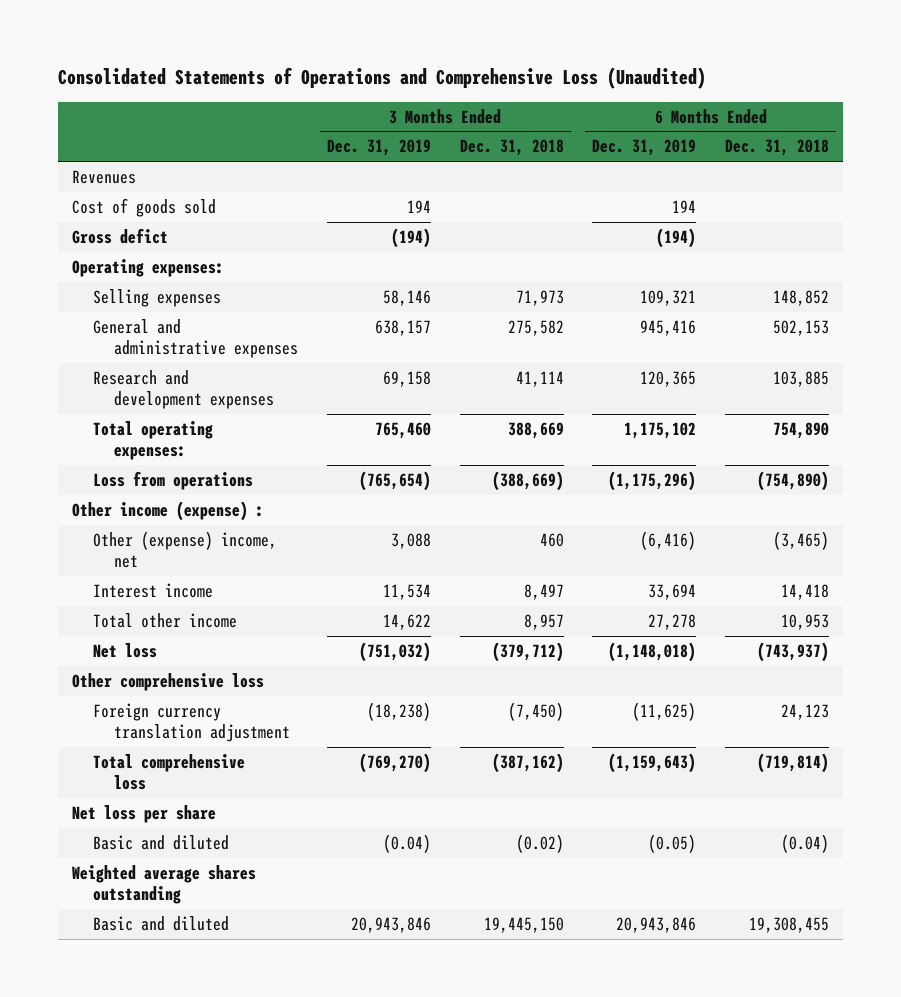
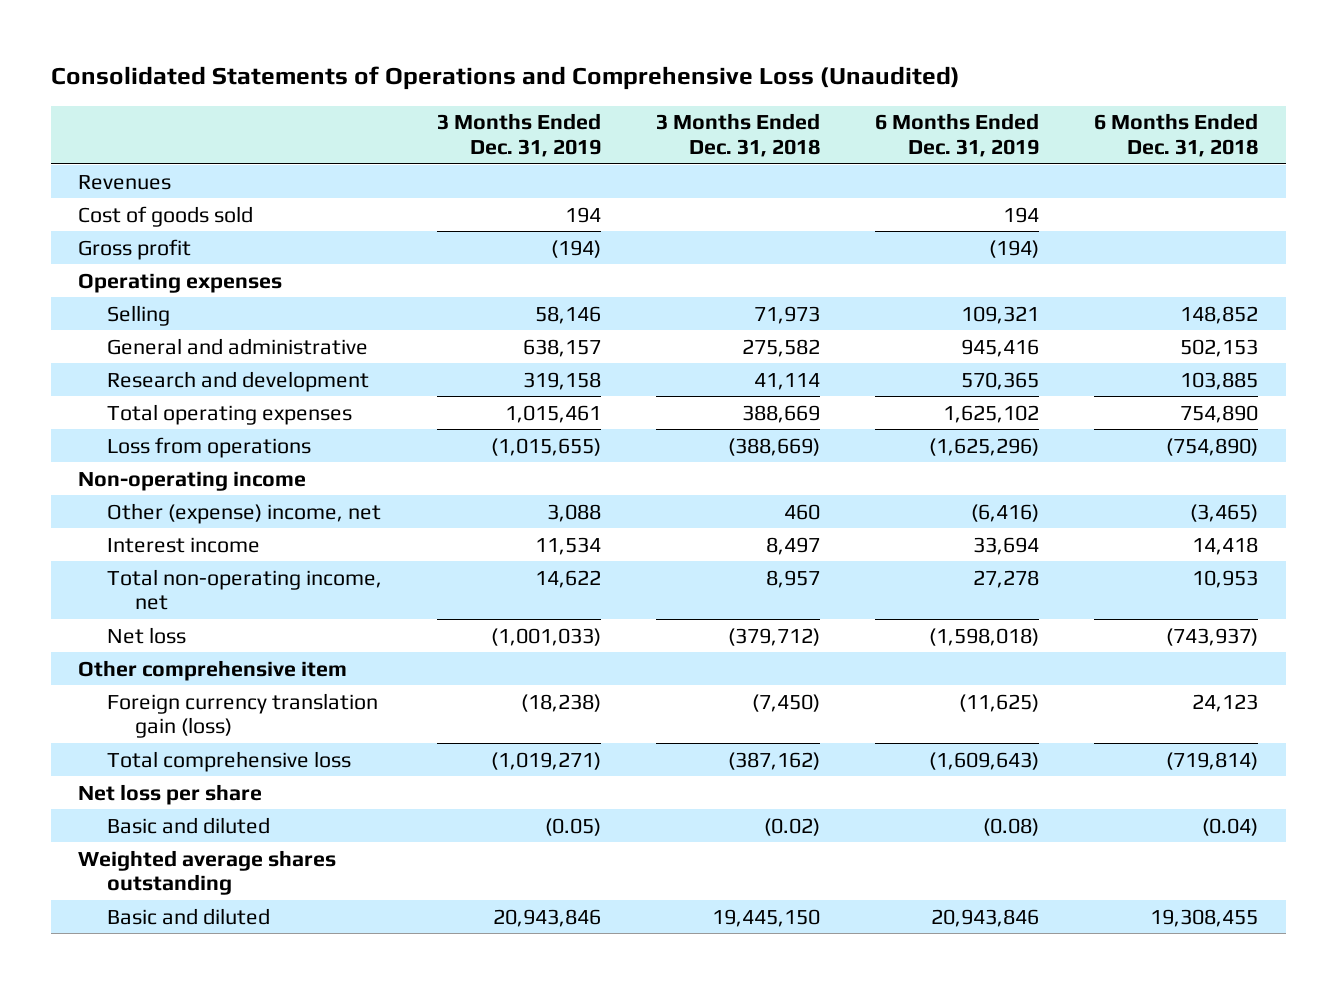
[71,227,168,244] Gross defict -> [78,238,192,260] Gross profit
[71,258,224,277] Operating expenses: -> [78,272,283,293] Operating expenses
[93,288,222,307] Selling expenses -> [106,304,170,326] Selling
[93,318,299,358] General and administrative expenses -> [106,337,368,355] General and administrative
[93,369,275,409] Research and development expenses -> [106,370,369,392] Research and development
[383,370,432,387] 69,158 -> [522,371,601,390] 319,158
[640,370,697,387] 120,365 -> [961,371,1040,390] 570,365
[93,420,214,460] Total operating expenses: -> [106,403,352,425] Total operating expenses
[375,421,432,439] 765,460 -> [504,404,601,423] 1,015,461
[624,421,697,439] 1,175,102 -> [943,404,1040,423] 1,625,102
[359,470,432,491] (765,654) -> [490,437,601,456] (1,015,655)
[608,470,697,491] (1,175,296) -> [929,437,1040,456] (1,625,296)
[71,500,264,521] Other income (expense) : -> [78,470,307,491] Non-operating income
[93,612,238,628] Total other income -> [106,568,382,611] Total non-operating income, net
[359,641,432,662] (751,032) -> [490,627,601,646] (1,001,033)
[608,641,697,662] (1,148,018) -> [929,627,1040,646] (1,598,018)
[71,672,264,691] Other comprehensive loss -> [78,659,348,681] Other comprehensive item
[93,702,291,742] Foreign currency translation adjustment -> [106,692,378,739] Foreign currency translation gain (loss)
[359,752,432,773] (769,270) -> [490,751,601,770] (1,019,271)
[608,752,697,773] (1,159,643) -> [929,751,1040,770] (1,609,643)
[383,833,432,853] (0.04) -> [544,817,601,836] (0.05)
[648,833,697,853] (0.05) -> [983,817,1040,836] (0.08)

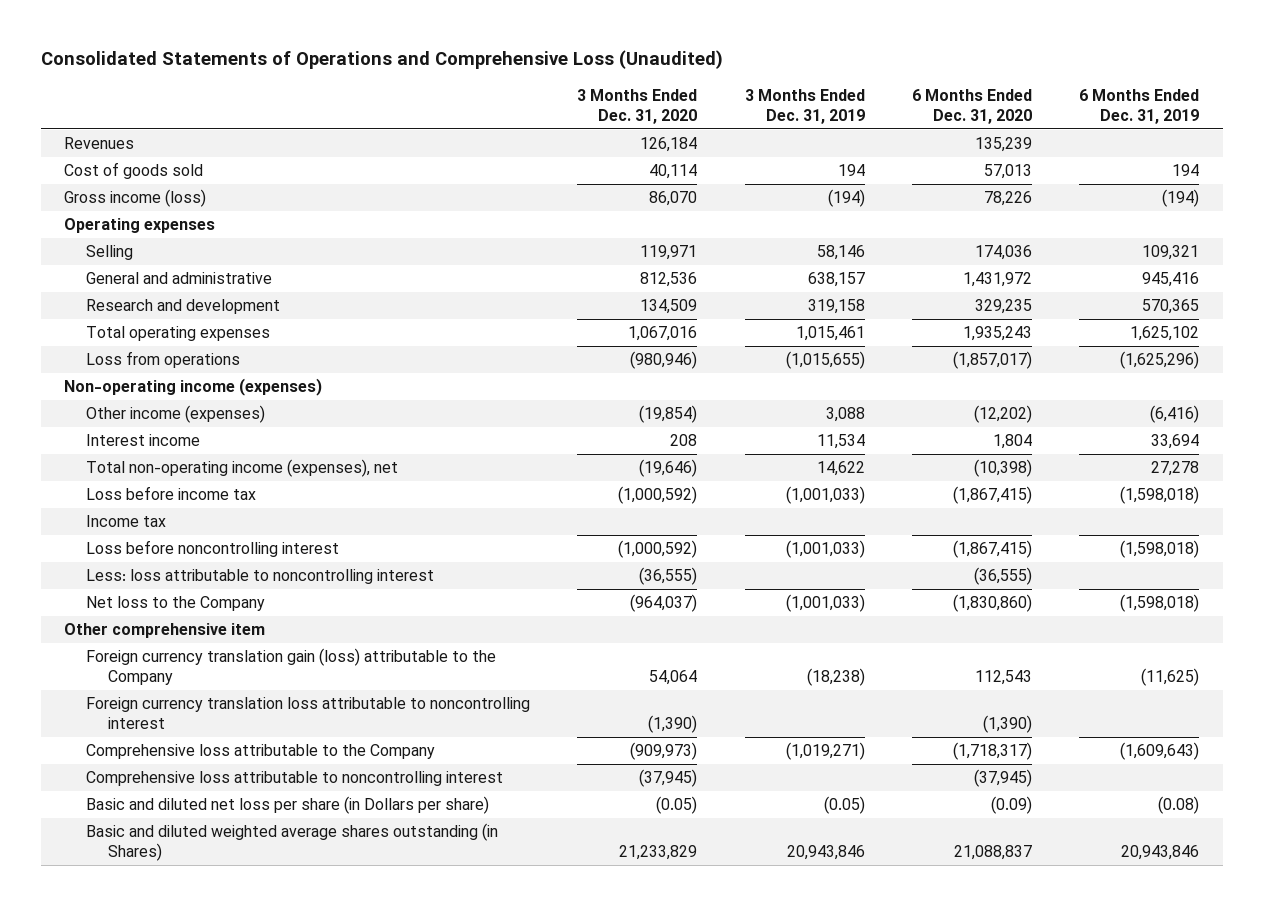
[656,113,821,158] 3 Months Ended Dec. 31, 2018 -> none
[1094,113,1259,158] 6 Months Ended Dec. 31, 2018 -> none
none -> [577,88,698,124] 3 Months Ended Dec. 31, 2020
none -> [911,88,1032,124] 6 Months Ended Dec. 31, 2020
[78,238,192,260] Gross profit -> [64,189,207,208] Gross income (loss)
[78,470,307,491] Non-operating income -> [64,378,323,397] Non-operating income (expenses)
[106,502,381,524] Other (expense) income, net -> [86,405,266,424] Other income (expenses)
[106,568,382,611] Total non-operating income, net -> [86,459,399,478] Total non-operating income (expenses), net
none -> [86,486,257,501] Loss before income tax
none -> [86,515,167,528] Income tax
none -> [86,540,340,558] Loss before noncontrolling interest
none -> [86,569,435,585] Less: loss attributable to noncontrolling interest
[106,626,186,644] Net loss -> [86,596,266,612] Net loss to the Company
[78,783,263,805] Net loss per share -> none
[78,849,337,896] Weighted average shares outstanding -> none
[106,692,378,739] Foreign currency translation gain (loss) -> [86,648,497,686] Foreign currency translation gain (loss) attributable to the Company
none -> [86,697,531,730] Foreign currency translation loss attributable to noncontrolling interest
[106,750,351,772] Total comprehensive loss -> [86,744,436,760] Comprehensive loss attributable to the Company
none -> [86,771,504,787] Comprehensive loss attributable to noncontrolling interest
[106,816,270,834] Basic and diluted -> [86,796,490,815] Basic and diluted net loss per share (in Dollars per share)
[106,907,270,925] Basic and diluted -> [86,823,499,862] Basic and diluted weighted average shares outstanding (in Shares)

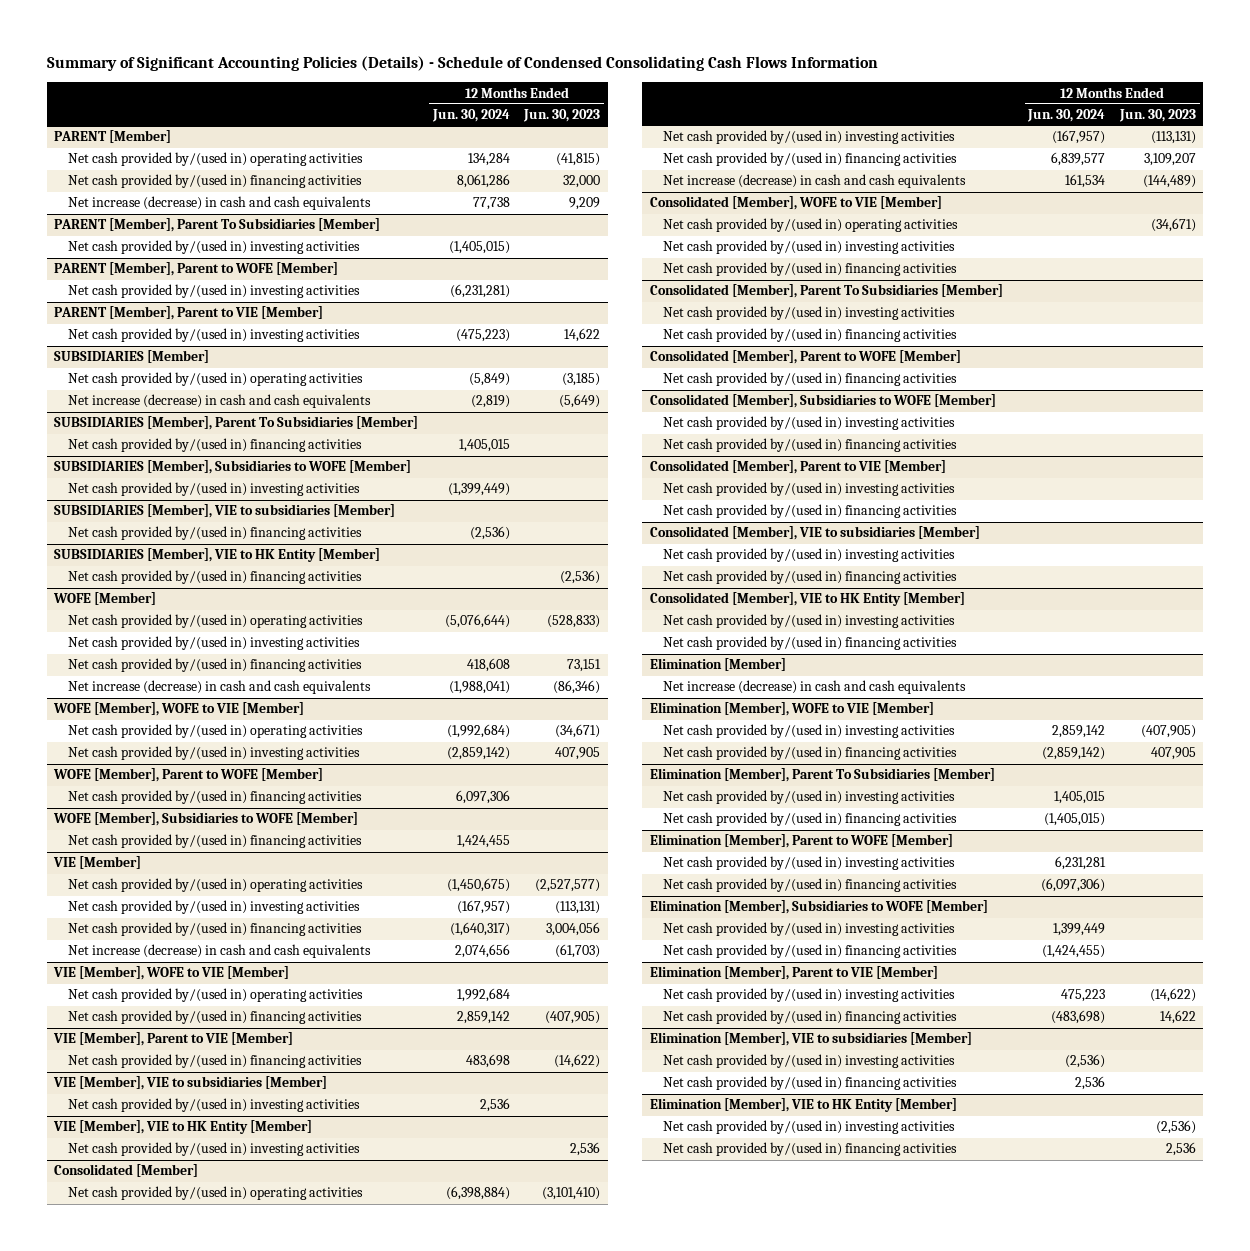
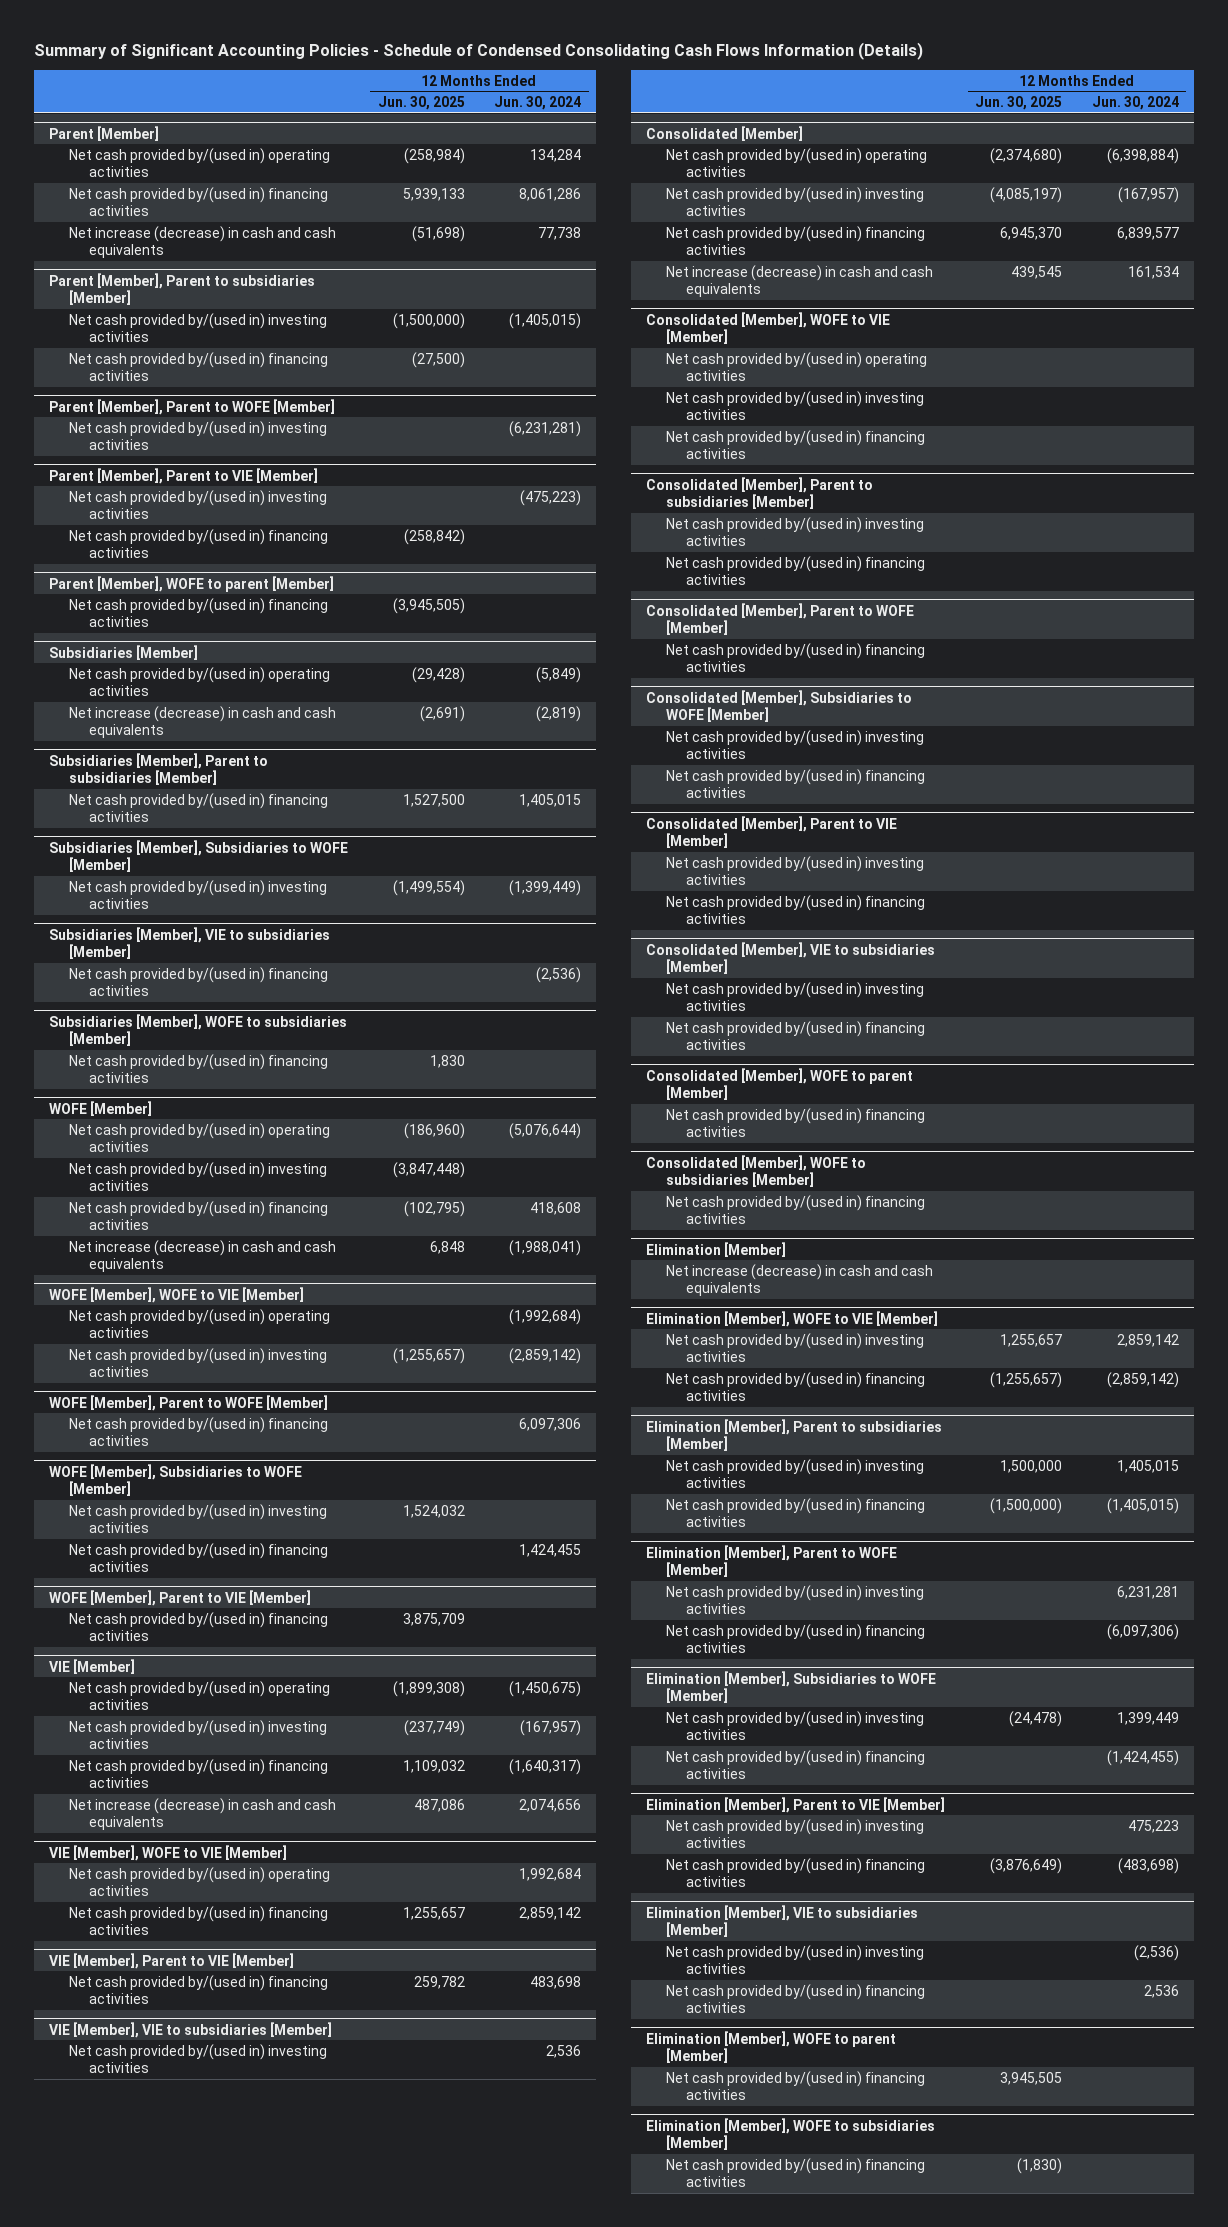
[46,56,878,72] Summary of Significant Accounting Policies (Details) - Schedule of Condensed Consolidating Cash Flows Information -> [33,41,923,60] Summary of Significant Accounting Policies - Schedule of Condensed Consolidating Cash Flows Information (Details)
[523,109,601,123] Jun. 30, 2023 -> none
none -> [377,96,465,111] Jun. 30, 2025
[54,130,172,144] PARENT [Member] -> [48,125,159,141] Parent [Member]
[54,218,381,233] PARENT [Member], Parent To Subsidiaries [Member] -> [48,272,315,306] Parent [Member], Parent to subsidiaries [Member]
none -> [68,351,328,382] Net cash provided by/(used in) financing activities
[54,262,339,277] PARENT [Member], Parent to WOFE [Member] -> [48,398,335,415] Parent [Member], Parent to WOFE [Member]
[54,306,324,321] PARENT [Member], Parent to VIE [Member] -> [48,467,318,484] Parent [Member], Parent to VIE [Member]
none -> [68,528,328,559] Net cash provided by/(used in) financing activities
none -> [48,575,334,592] Parent [Member], WOFE to parent [Member]
none -> [68,597,328,628] Net cash provided by/(used in) financing activities
[54,350,210,364] SUBSIDIARIES [Member] -> [48,644,198,660] Subsidiaries [Member]
[54,416,419,431] SUBSIDIARIES [Member], Parent To Subsidiaries [Member] -> [48,752,268,786] Subsidiaries [Member], Parent to subsidiaries [Member]
[54,460,412,475] SUBSIDIARIES [Member], Subsidiaries to WOFE [Member] -> [48,839,348,873] Subsidiaries [Member], Subsidiaries to WOFE [Member]
[54,504,396,519] SUBSIDIARIES [Member], VIE to subsidiaries [Member] -> [48,926,330,960] Subsidiaries [Member], VIE to subsidiaries [Member]
[54,548,381,563] SUBSIDIARIES [Member], VIE to HK Entity [Member] -> none
none -> [48,1013,347,1047] Subsidiaries [Member], WOFE to subsidiaries [Member]
none -> [68,1503,327,1534] Net cash provided by/(used in) investing activities
none -> [48,1589,311,1606] WOFE [Member], Parent to VIE [Member]
none -> [68,1611,328,1642] Net cash provided by/(used in) financing activities
[53,1120,313,1135] VIE [Member], VIE to HK Entity [Member] -> none
[67,1142,360,1157] Net cash provided by/(used in) investing activities -> none
[649,284,1003,299] Consolidated [Member], Parent To Subsidiaries [Member] -> [646,476,874,510] Consolidated [Member], Parent to subsidiaries [Member]
[649,592,965,607] Consolidated [Member], VIE to HK Entity [Member] -> none
[663,614,956,629] Net cash provided by/(used in) investing activities -> none
none -> [646,1067,914,1101] Consolidated [Member], WOFE to parent [Member]
none -> [646,1154,867,1188] Consolidated [Member], WOFE to subsidiaries [Member]
none -> [666,1194,926,1225] Net cash provided by/(used in) financing activities
[649,768,995,783] Elimination [Member], Parent To Subsidiaries [Member] -> [646,1418,943,1452] Elimination [Member], Parent to subsidiaries [Member]
[649,1098,957,1113] Elimination [Member], VIE to HK Entity [Member] -> none
[663,1120,956,1135] Net cash provided by/(used in) investing activities -> none
none -> [646,2030,897,2064] Elimination [Member], WOFE to parent [Member]
none -> [646,2117,936,2151] Elimination [Member], WOFE to subsidiaries [Member]
none -> [666,2157,926,2188] Net cash provided by/(used in) financing activities

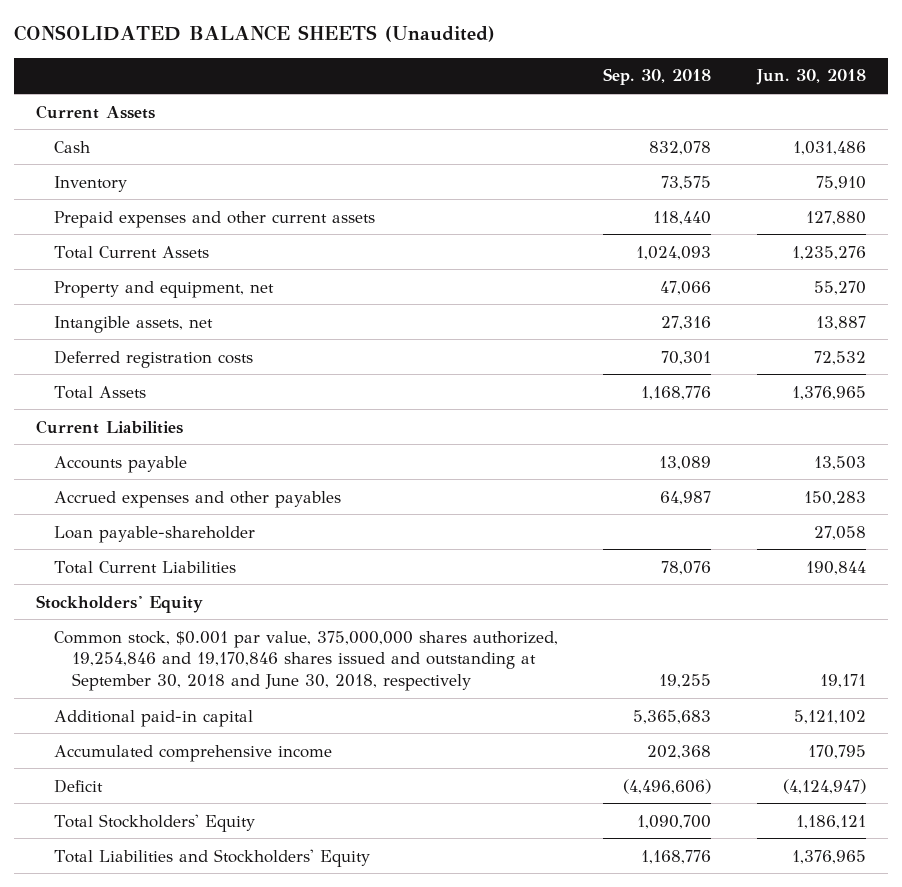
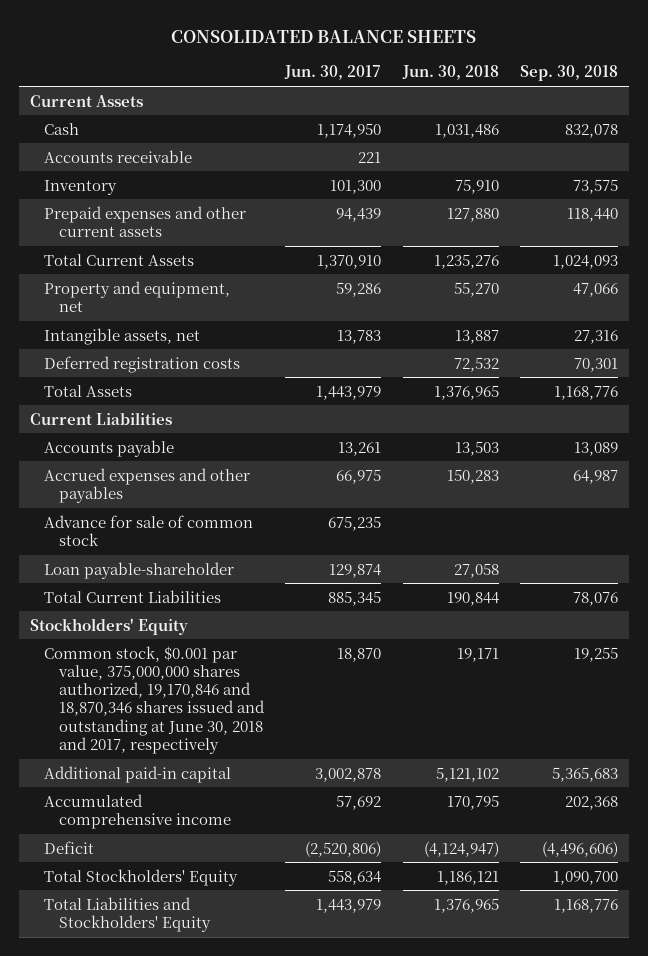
[13,25,495,43] CONSOLIDATED BALANCE SHEETS (Unaudited) -> [171,29,477,43] CONSOLIDATED BALANCE SHEETS
none -> [284,65,382,81] Jun. 30, 2017
none -> [44,149,193,163] Accounts receivable
none -> [44,514,254,546] Advance for sale of common stock
[54,630,559,692] Common stock, $0.001 par value, 375,000,000 shares authorized, 19,254,846 and 19,170,846 shares issued and outstanding at September 30, 2018 and June 30, 2018, respectively -> [44,645,265,755] Common stock, $0.001 par value, 375,000,000 shares authorized, 19,170,846 and 18,870,346 shares issued and outstanding at June 30, 2018 and 2017, respectively

